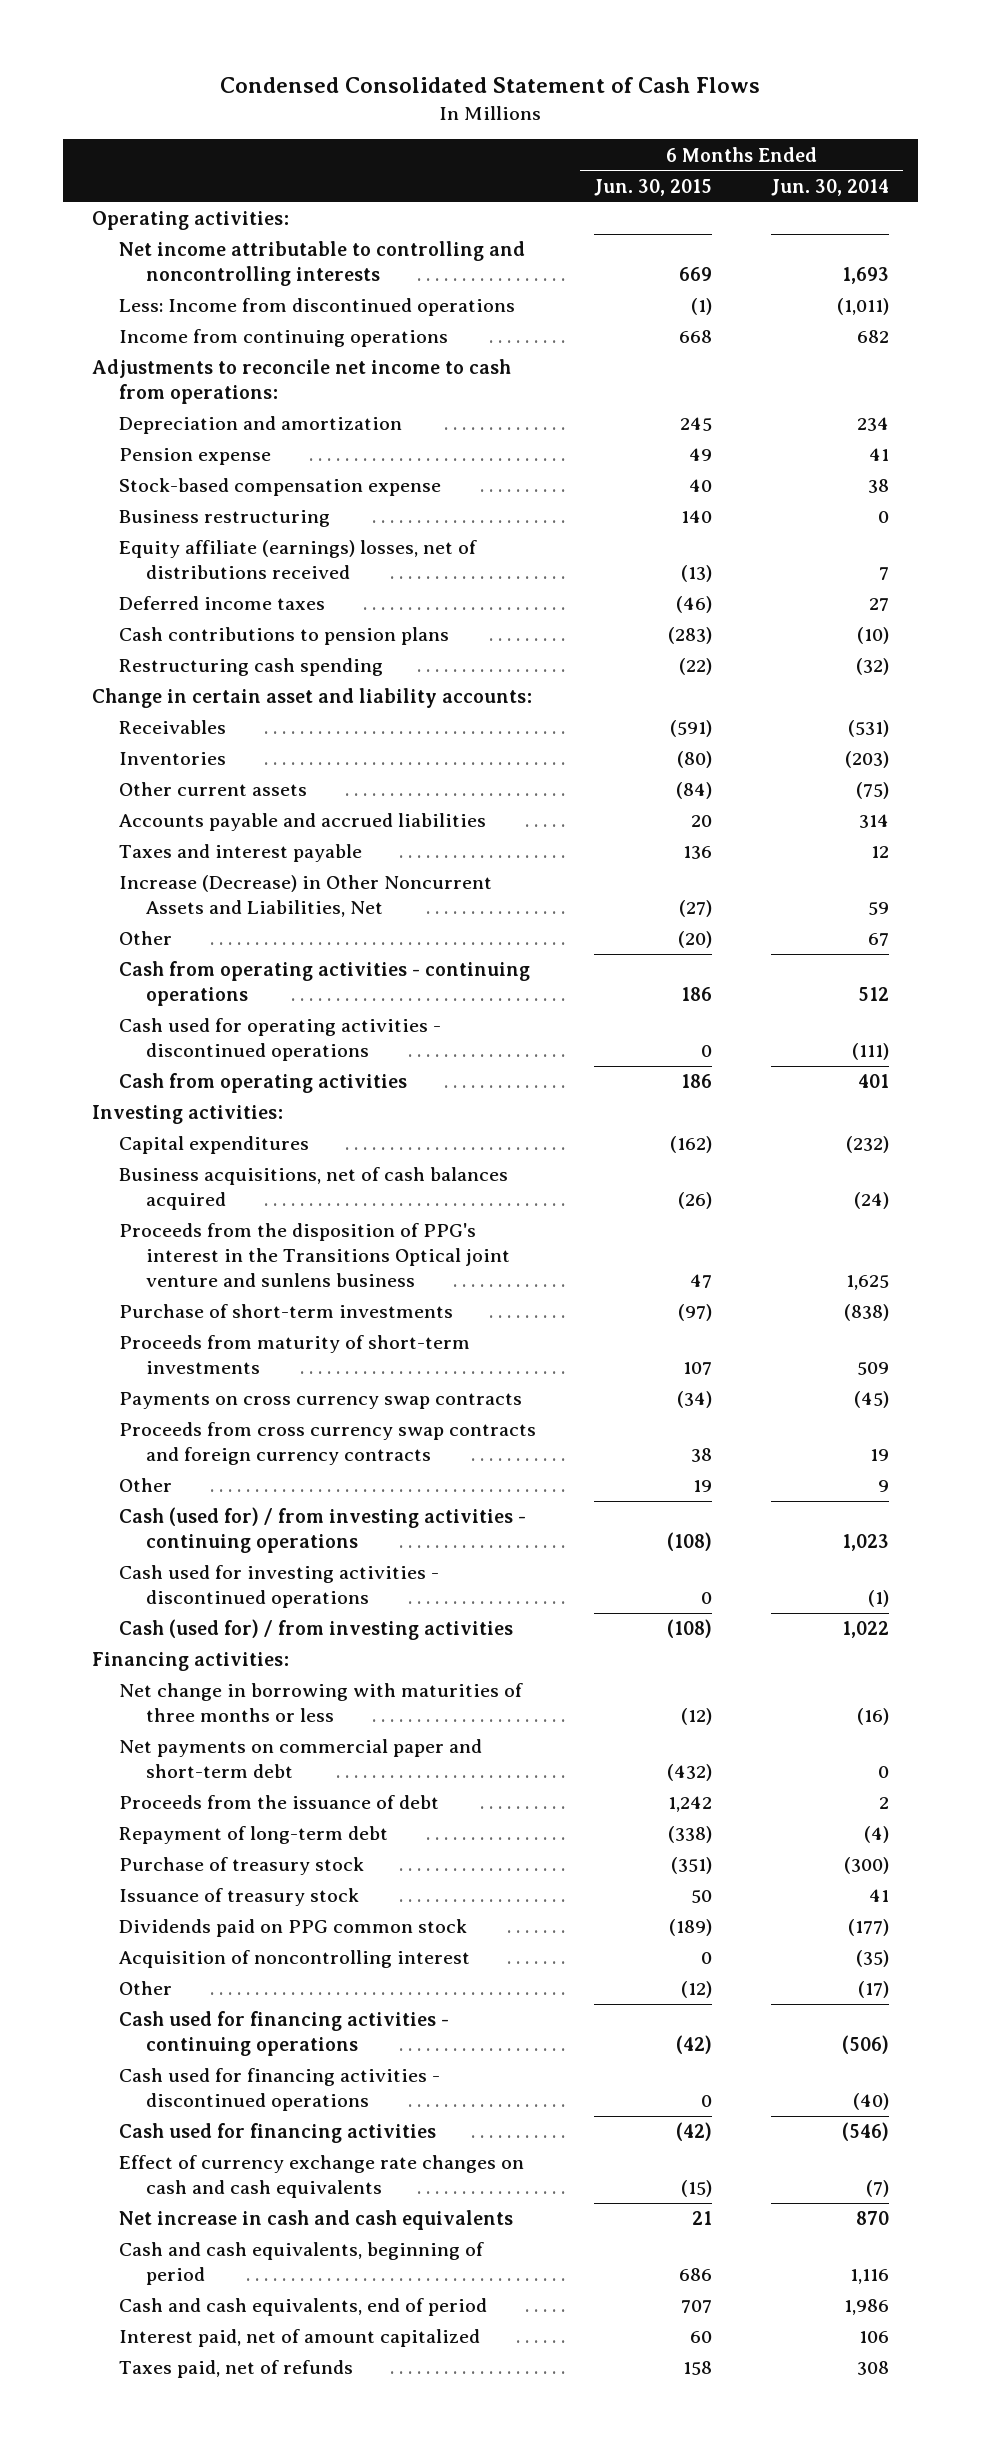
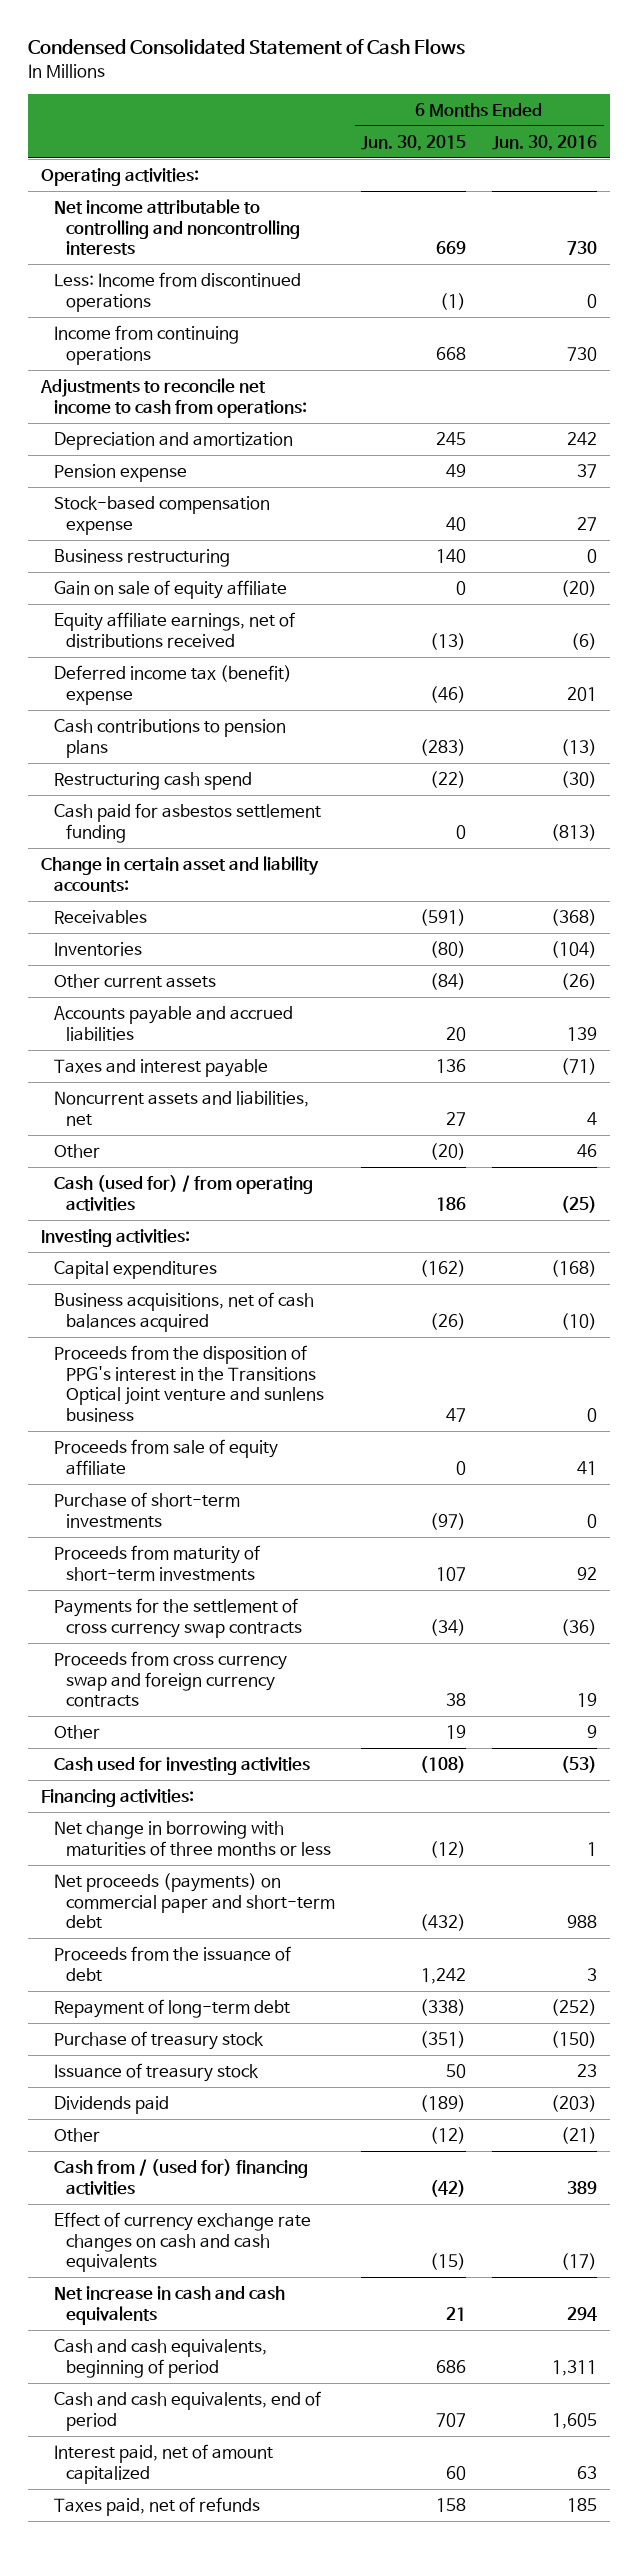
[770,178,889,196] Jun. 30, 2014 -> none
none -> [492,134,598,151] Jun. 30, 2016
none -> [53,580,287,600] Gain on sale of equity affiliate
[119,540,478,580] Equity affiliate (earnings) losses, net of distributions received -> [53,612,295,648] Equity affiliate earnings, net of distributions received
[119,596,326,611] Deferred income taxes -> [53,665,292,705] Deferred income tax (benefit) expense
[119,658,384,677] Restructuring cash spending -> [53,772,252,791] Restructuring cash spend
none -> [53,803,321,843] Cash paid for asbestos settlement funding
[119,875,493,918] Increase (Decrease) in Other Noncurrent Assets and Liabilities, Net -> [53,1091,309,1126] Noncurrent assets and liabilities, net
[679,900,713,918] (27) -> [446,1111,467,1126] 27
[119,961,531,1007] Cash from operating activities - continuing operations -> none
[119,1018,442,1062] Cash used for operating activities - discontinued operations -> none
[119,1073,408,1094] Cash from operating activities -> [53,1175,313,1211] Cash (used for) / from operating activities
none -> [53,1439,278,1475] Proceeds from sale of equity affiliate
[119,1392,523,1410] Payments on cross currency swap contracts -> [53,1598,302,1638] Payments for the settlement of cross currency swap contracts
[119,1422,537,1466] Proceeds from cross currency swap contracts and foreign currency contracts -> [53,1651,287,1708] Proceeds from cross currency swap and foreign currency contracts
[119,1507,527,1554] Cash (used for) / from investing activities - continuing operations -> none
[119,1565,440,1609] Cash used for investing activities - discontinued operations -> none
[119,1619,514,1641] Cash (used for) / from investing activities -> [53,1757,310,1776] Cash used for investing activities
[119,1739,483,1779] Net payments on commercial paper and short-term debt -> [53,1873,335,1930] Net proceeds (payments) on commercial paper and short-term debt
[119,1950,471,1969] Acquisition of noncontrolling interest -> none
[119,1919,468,1938] Dividends paid on PPG common stock -> [53,2096,169,2115] Dividends paid
[119,2011,450,2057] Cash used for financing activities - continuing operations -> none
[119,2068,441,2112] Cash used for financing activities - discontinued operations -> none
[119,2123,437,2144] Cash used for financing activities -> [53,2159,308,2195] Cash from / (used for) financing activities

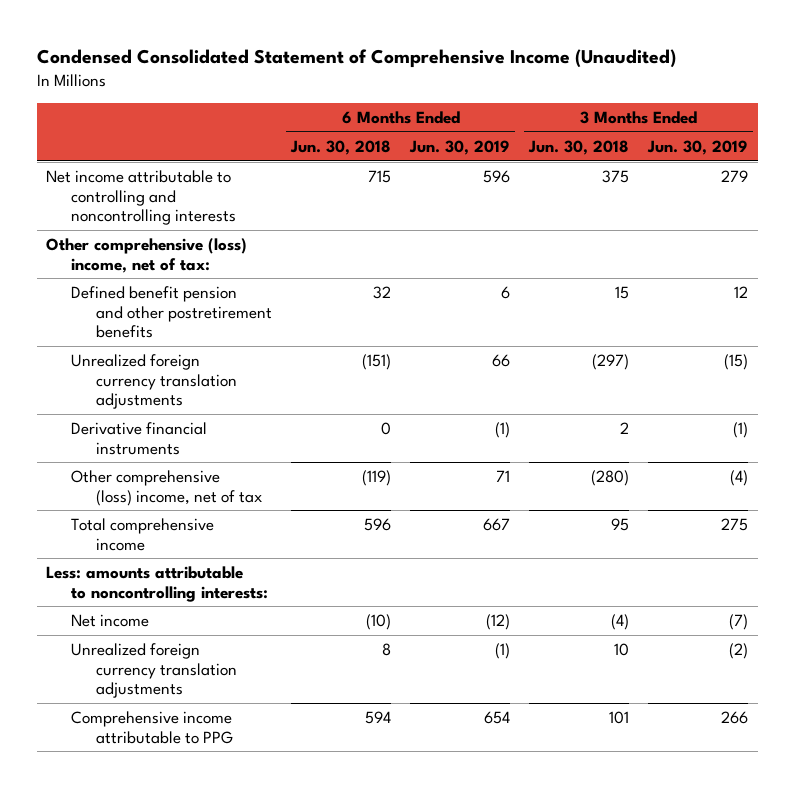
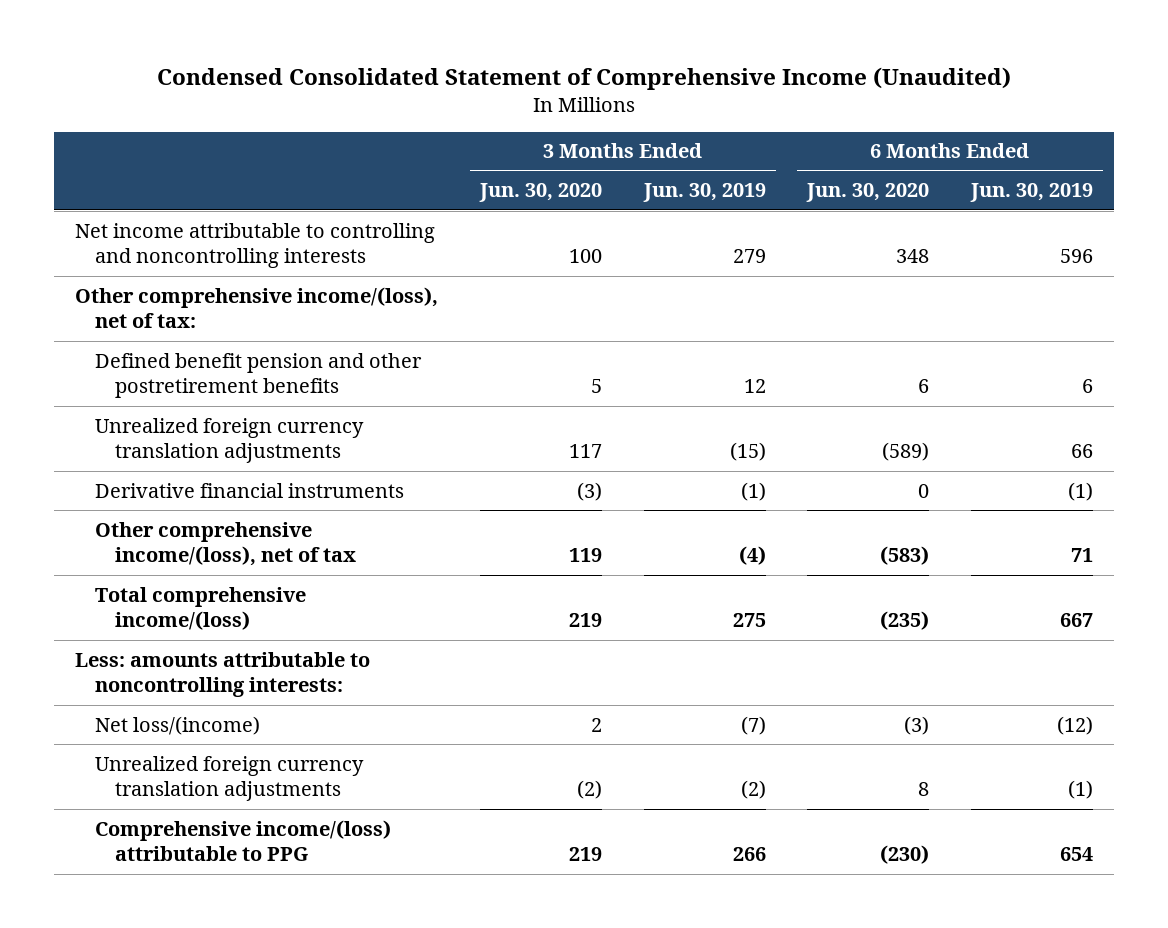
[290,139,392,155] Jun. 30, 2018 -> none
[528,139,630,155] Jun. 30, 2018 -> none
none -> [478,183,602,203] Jun. 30, 2020
none -> [806,183,930,203] Jun. 30, 2020
[46,237,248,273] Other comprehensive (loss) income, net of tax: -> [75,286,439,329] Other comprehensive income/(loss), net of tax:
[71,469,263,506] Other comprehensive (loss) income, net of tax -> [95,521,357,567] Other comprehensive income/(loss), net of tax
[71,517,215,551] Total comprehensive income -> [95,586,307,631] Total comprehensive income/(loss)
[71,613,150,627] Net income -> [95,715,261,735] Net loss/(income)
[71,710,234,744] Comprehensive income attributable to PPG -> [95,819,392,862] Comprehensive income/(loss) attributable to PPG

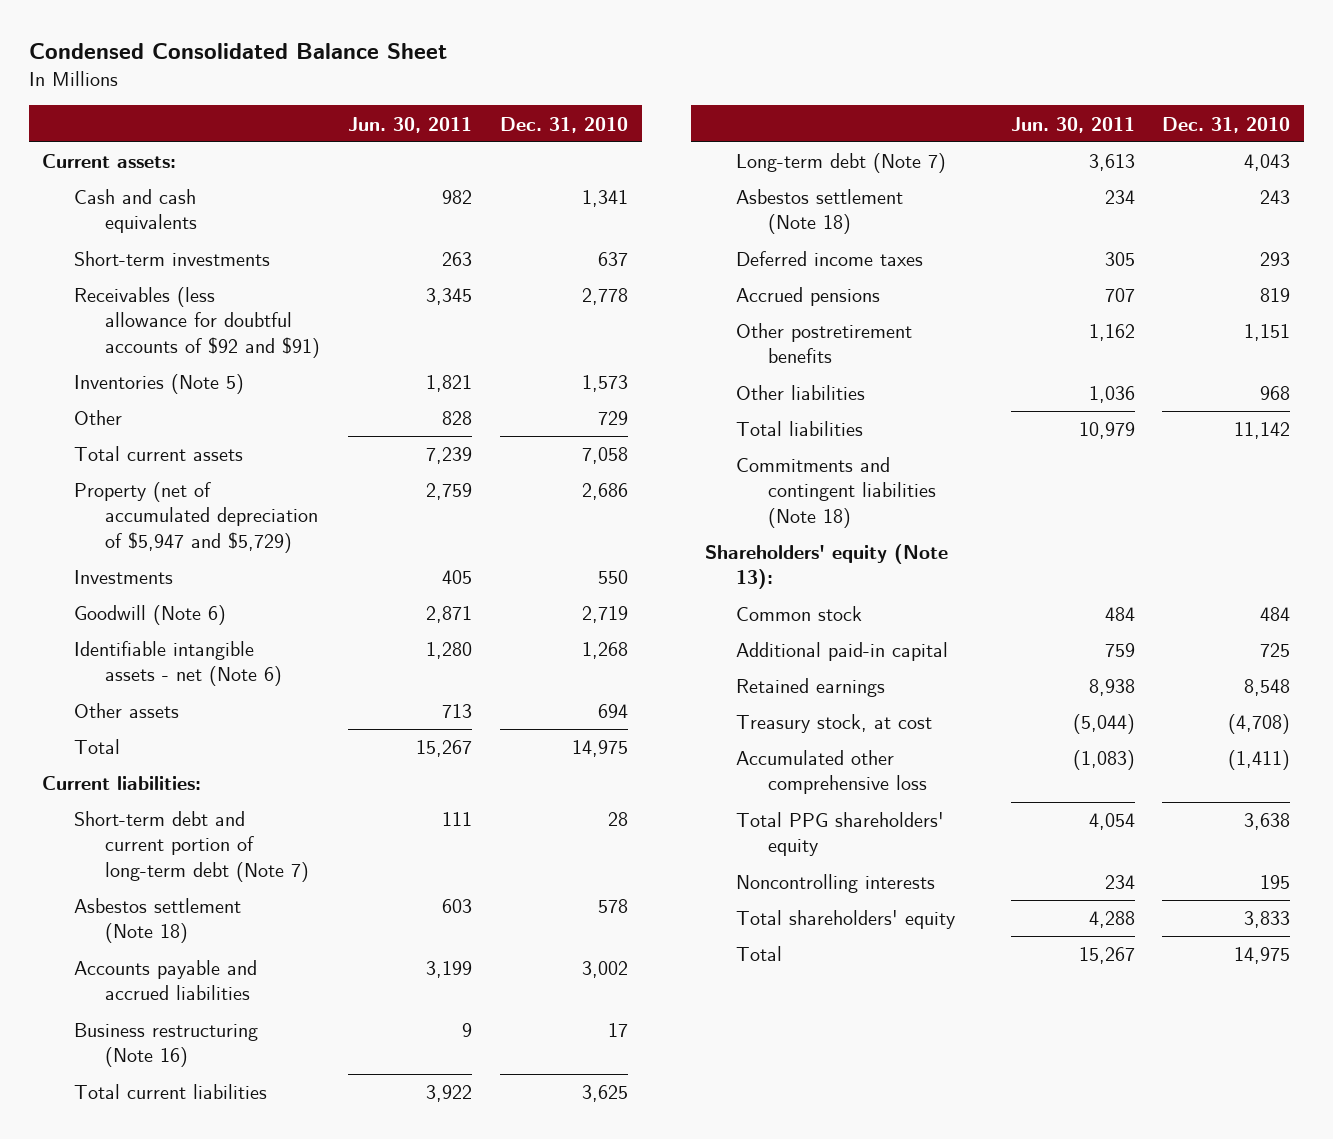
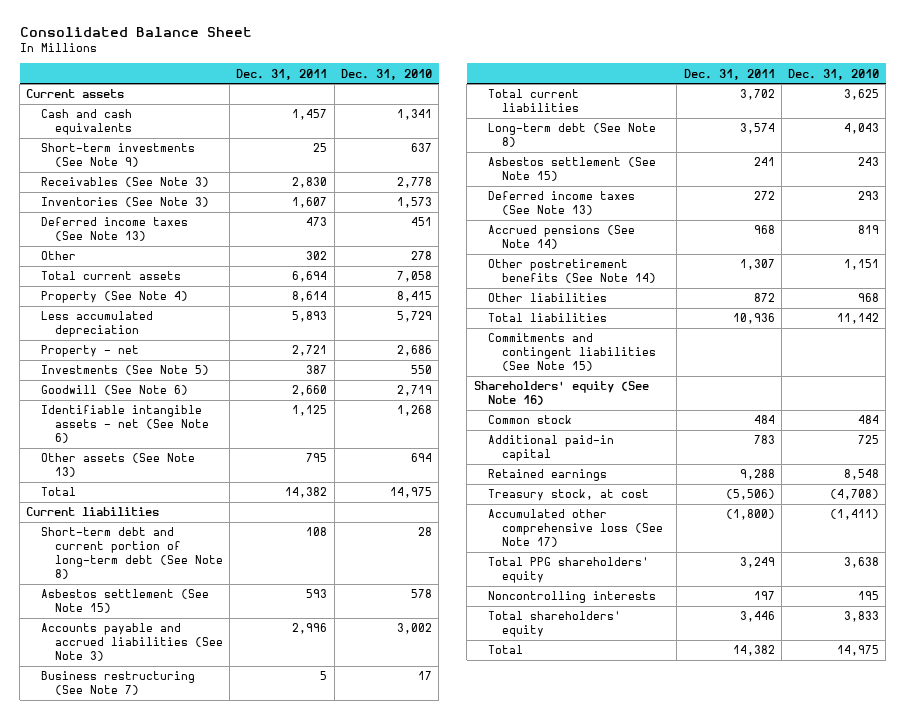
[28,43,447,60] Condensed Consolidated Balance Sheet -> [19,26,252,37] Consolidated Balance Sheet
[348,116,473,133] Jun. 30, 2011 -> none
none -> [236,68,328,80] Dec. 31, 2011
[42,154,177,169] Current assets: -> [26,89,125,99] Current assets
[73,251,270,267] Short-term investments -> [40,143,195,168] Short-term investments (See Note 9)
[73,287,321,358] Receivables (less allowance for doubtful accounts of $92 and $91) -> [40,177,209,188] Receivables (See Note 3)
[73,374,244,395] Inventories (Note 5) -> [40,197,209,208] Inventories (See Note 3)
none -> [40,217,188,242] Deferred income taxes (See Note 13)
[597,411,628,426] 729 -> [411,251,433,261] 278
none -> [40,291,188,304] Property (See Note 4)
none -> [40,311,153,338] Less accumulated depreciation
[73,482,319,553] Property (net of accumulated depreciation of $5,947 and $5,729) -> [40,345,139,358] Property - net
[73,570,173,585] Investments -> [40,365,209,376] Investments (See Note 5)
[73,605,226,626] Goodwill (Note 6) -> [40,385,188,396] Goodwill (See Note 6)
[73,641,283,687] Identifiable intangible assets - net (Note 6) -> [40,405,209,444] Identifiable intangible assets - net (See Note 6)
[73,703,179,719] Other assets -> [40,453,195,478] Other assets (See Note 13)
[42,776,202,791] Current liabilities: -> [26,507,160,517] Current liabilities
[73,811,310,882] Short-term debt and current portion of long-term debt (Note 7) -> [40,527,223,580] Short-term debt and current portion of long-term debt (See Note 8)
[73,898,241,944] Asbestos settlement (Note 18) -> [40,589,209,614] Asbestos settlement (See Note 15)
[73,960,257,1001] Accounts payable and accrued liabilities -> [40,623,223,662] Accounts payable and accrued liabilities (See Note 3)
[73,1023,258,1068] Business restructuring (Note 16) -> [40,671,195,696] Business restructuring (See Note 7)
[736,153,947,174] Long-term debt (Note 7) -> [487,123,656,148] Long-term debt (See Note 8)
[736,189,904,235] Asbestos settlement (Note 18) -> [487,157,656,182] Asbestos settlement (See Note 15)
[736,251,924,267] Deferred income taxes -> [487,191,635,216] Deferred income taxes (See Note 13)
[736,287,881,307] Accrued pensions -> [487,225,635,250] Accrued pensions (See Note 14)
[736,323,913,364] Other postretirement benefits -> [487,259,657,284] Other postretirement benefits (See Note 14)
[736,457,936,528] Commitments and contingent liabilities (Note 18) -> [487,333,657,372] Commitments and contingent liabilities (See Note 15)
[704,544,948,590] Shareholders' equity (Note 13): -> [473,381,649,406] Shareholders' equity (See Note 16)
[736,750,927,795] Accumulated other comprehensive loss -> [487,509,664,548] Accumulated other comprehensive loss (See Note 17)

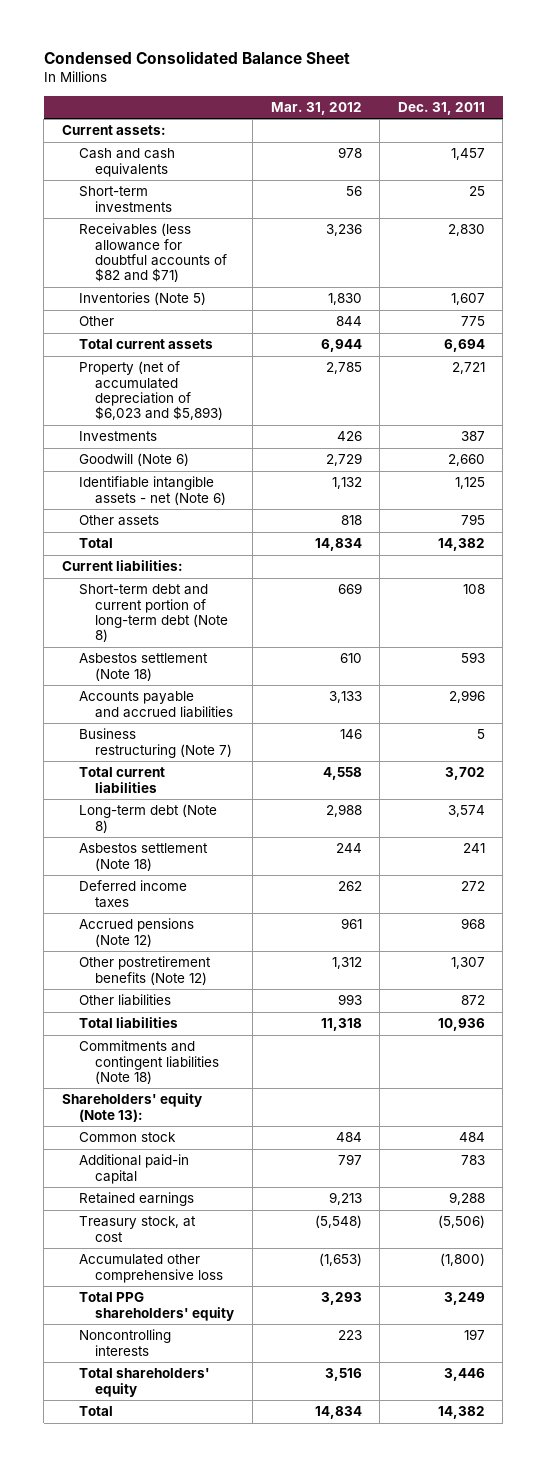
[19,26,252,37] Consolidated Balance Sheet -> [43,51,350,65] Condensed Consolidated Balance Sheet
[341,68,433,80] Dec. 31, 2010 -> none
none -> [270,101,362,115] Mar. 31, 2012
[26,89,125,99] Current assets -> [61,125,166,136] Current assets:
[40,217,188,242] Deferred income taxes (See Note 13) -> none
[40,143,195,168] Short-term investments (See Note 9) -> [78,186,173,212] Short-term investments
[40,177,209,188] Receivables (See Note 3) -> [78,223,228,283] Receivables (less allowance for doubtful accounts of $82 and $71)
[40,197,209,208] Inventories (See Note 3) -> [78,292,206,306] Inventories (Note 5)
[306,251,328,261] 302 -> [460,316,485,327] 775
[40,291,188,304] Property (See Note 4) -> none
[40,311,153,338] Less accumulated depreciation -> none
[40,345,139,358] Property - net -> [78,361,224,421] Property (net of accumulated depreciation of $6,023 and $5,893)
[40,365,209,376] Investments (See Note 5) -> [78,431,157,442] Investments
[40,385,188,396] Goodwill (See Note 6) -> [78,453,189,467] Goodwill (Note 6)
[40,405,209,444] Identifiable intangible assets - net (See Note 6) -> [78,476,227,505] Identifiable intangible assets - net (Note 6)
[40,453,195,478] Other assets (See Note 13) -> [78,515,159,527] Other assets
[26,507,160,517] Current liabilities -> [61,560,183,572] Current liabilities:
[40,527,223,580] Short-term debt and current portion of long-term debt (See Note 8) -> [78,584,229,643] Short-term debt and current portion of long-term debt (Note 8)
[40,589,209,614] Asbestos settlement (See Note 15) -> [78,653,208,681] Asbestos settlement (Note 18)
[40,623,223,662] Accounts payable and accrued liabilities (See Note 3) -> [78,691,234,718] Accounts payable and accrued liabilities
[40,671,195,696] Business restructuring (See Note 7) -> [78,728,233,758] Business restructuring (Note 7)
[487,123,656,148] Long-term debt (See Note 8) -> [78,804,217,833] Long-term debt (Note 8)
[487,157,656,182] Asbestos settlement (See Note 15) -> [78,843,208,871] Asbestos settlement (Note 18)
[487,191,635,216] Deferred income taxes (See Note 13) -> [78,880,187,908] Deferred income taxes
[487,225,635,250] Accrued pensions (See Note 14) -> [78,918,194,947] Accrued pensions (Note 12)
[487,259,657,284] Other postretirement benefits (See Note 14) -> [78,956,211,985] Other postretirement benefits (Note 12)
[487,333,657,372] Commitments and contingent liabilities (See Note 15) -> [78,1040,220,1084] Commitments and contingent liabilities (Note 18)
[473,381,649,406] Shareholders' equity (See Note 16) -> [61,1093,202,1122] Shareholders' equity (Note 13):
[487,509,664,548] Accumulated other comprehensive loss (See Note 17) -> [78,1254,224,1283] Accumulated other comprehensive loss

